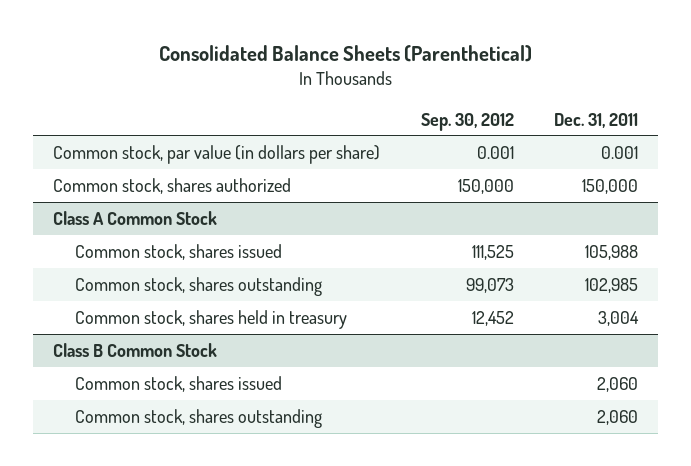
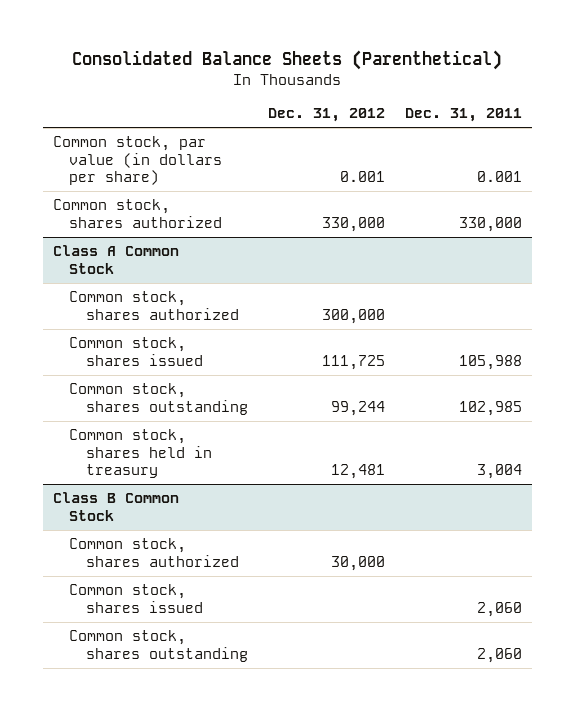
[420,112,514,131] Sep. 30, 2012 -> none
none -> [268,108,386,123] Dec. 31, 2012
[581,178,638,194] 150,000 -> [459,216,523,232] 330,000
none -> [69,291,240,320] Common stock, shares authorized
none -> [69,538,240,567] Common stock, shares authorized

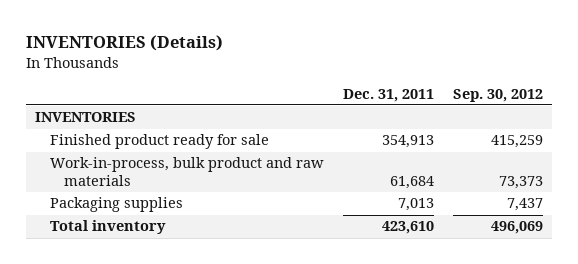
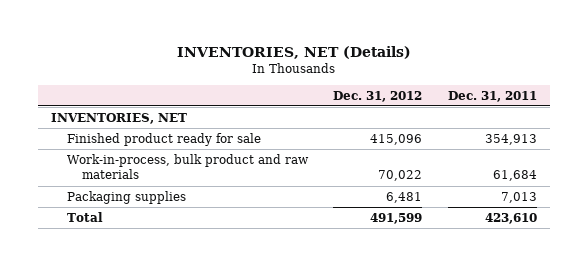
[25,35,223,52] INVENTORIES (Details) -> [177,45,412,59] INVENTORIES, NET (Details)
[452,88,543,102] Sep. 30, 2012 -> none
none -> [333,90,423,102] Dec. 31, 2012
[35,112,137,123] INVENTORIES -> [50,112,187,124] INVENTORIES, NET
[49,220,166,235] Total inventory -> [66,211,103,222] Total

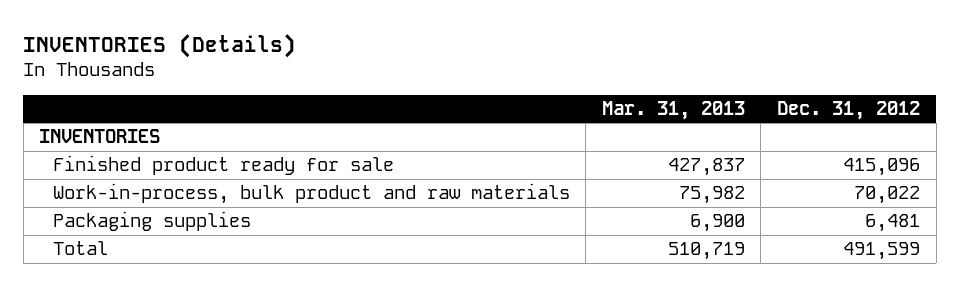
[177,45,412,59] INVENTORIES, NET (Details) -> [23,33,297,58] INVENTORIES (Details)
[448,90,538,102] Dec. 31, 2011 -> none
none -> [601,100,745,120] Mar. 31, 2013
[50,112,187,124] INVENTORIES, NET -> [39,129,161,144] INVENTORIES

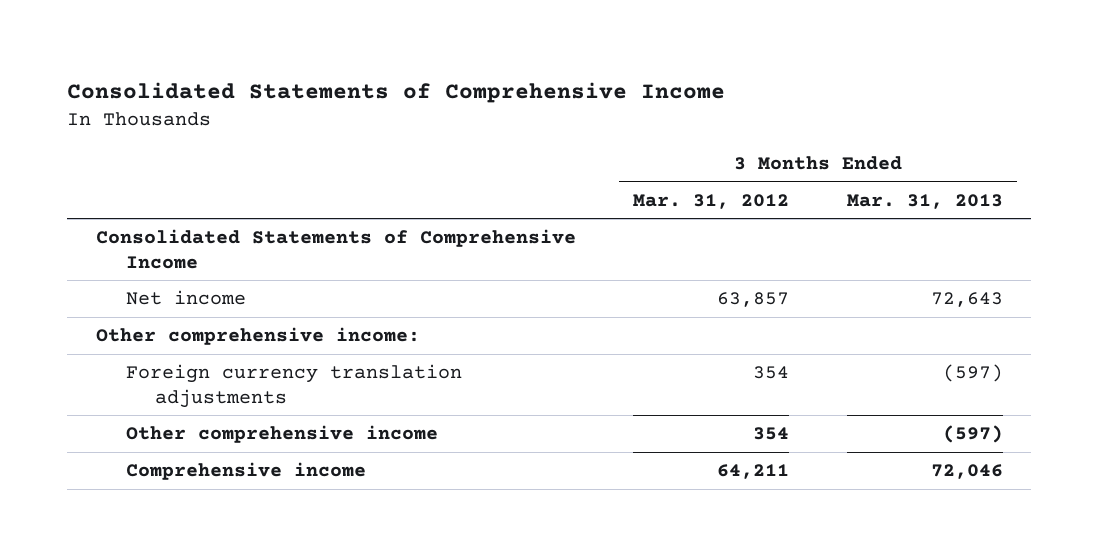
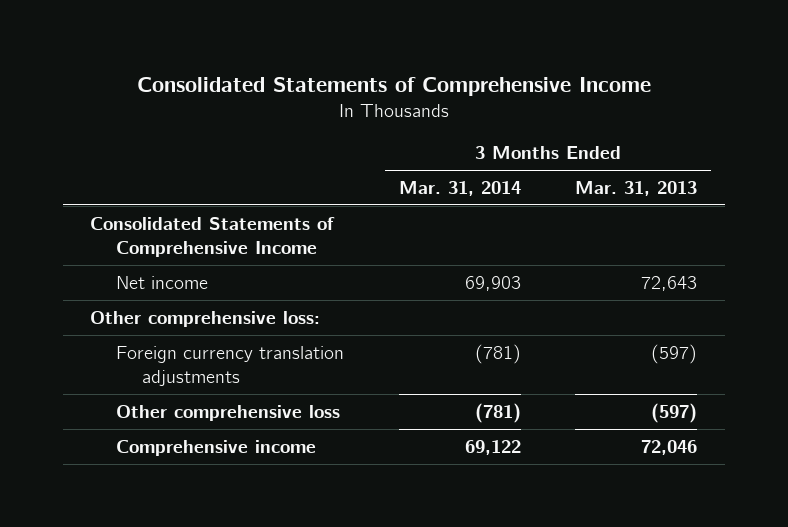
[633,193,790,209] Mar. 31, 2012 -> none
none -> [398,181,521,197] Mar. 31, 2014
[95,327,420,346] Other comprehensive income: -> [90,310,321,327] Other comprehensive loss:
[125,425,438,444] Other comprehensive income -> [116,404,341,421] Other comprehensive loss

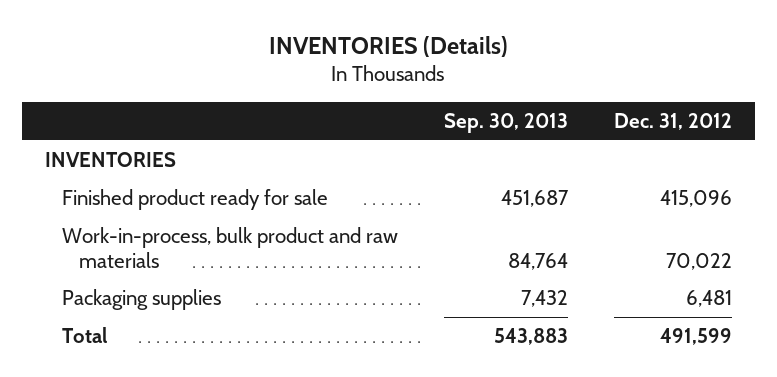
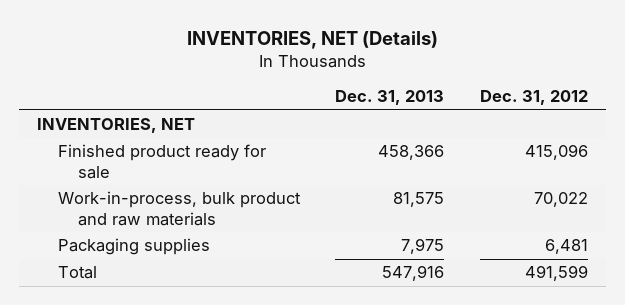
[269,35,509,57] INVENTORIES (Details) -> [186,30,438,49] INVENTORIES, NET (Details)
[443,112,568,133] Sep. 30, 2013 -> none
none -> [335,90,445,106] Dec. 31, 2013
[44,152,176,168] INVENTORIES -> [37,118,196,134] INVENTORIES, NET

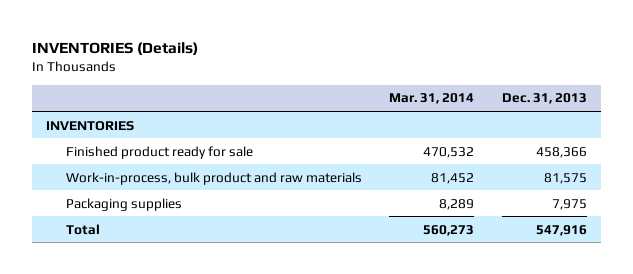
[186,30,438,49] INVENTORIES, NET (Details) -> [32,42,199,56] INVENTORIES (Details)
[480,90,589,106] Dec. 31, 2012 -> none
none -> [389,93,475,105] Mar. 31, 2014
[37,118,196,134] INVENTORIES, NET -> [46,120,135,131] INVENTORIES

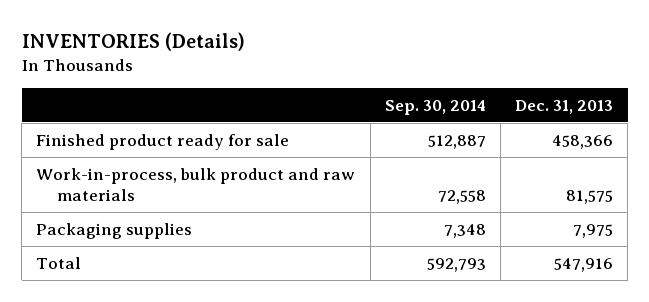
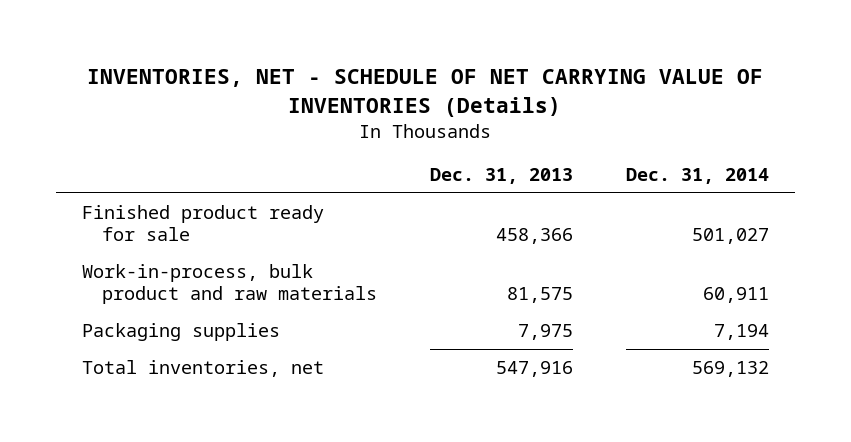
[21,32,245,52] INVENTORIES (Details) -> [87,69,764,117] INVENTORIES, NET - SCHEDULE OF NET CARRYING VALUE OF INVENTORIES (Details)
[384,99,486,115] Sep. 30, 2014 -> none
none -> [625,168,769,185] Dec. 31, 2014
[36,256,82,269] Total -> [82,359,325,377] Total inventories, net

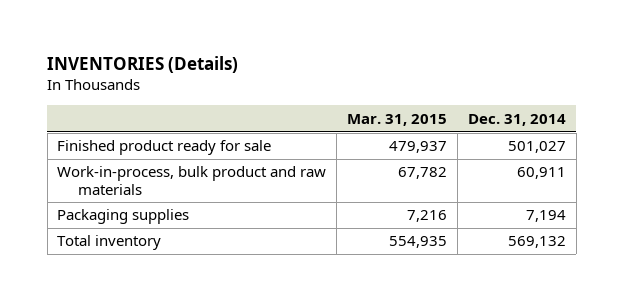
[87,69,764,117] INVENTORIES, NET - SCHEDULE OF NET CARRYING VALUE OF INVENTORIES (Details) -> [47,56,239,74] INVENTORIES (Details)
[429,168,573,185] Dec. 31, 2013 -> none
none -> [347,113,448,126] Mar. 31, 2015
[82,359,325,377] Total inventories, net -> [57,235,162,251] Total inventory

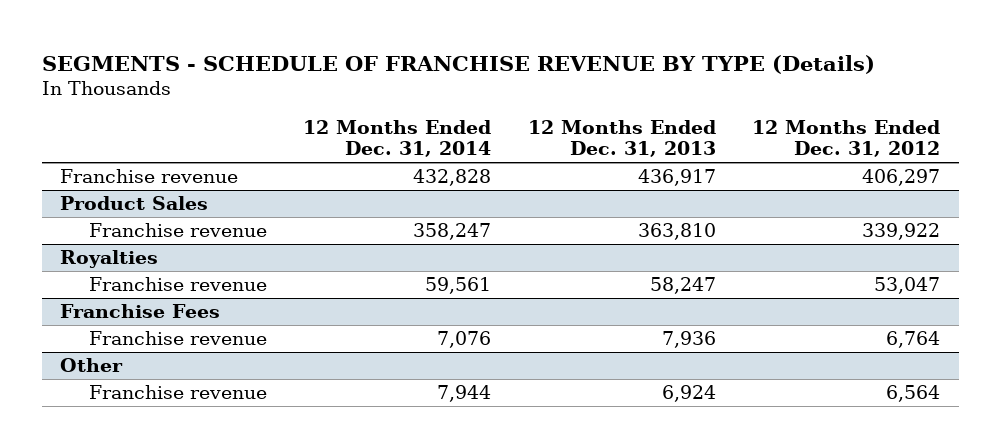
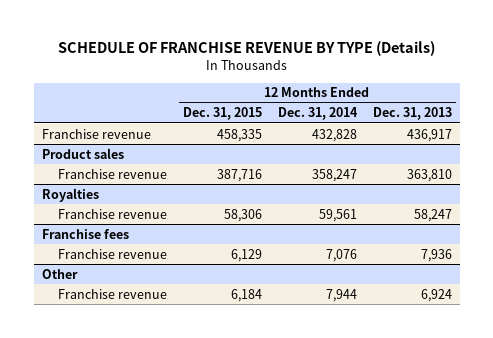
[42,54,876,74] SEGMENTS - SCHEDULE OF FRANCHISE REVENUE BY TYPE (Details) -> [57,41,435,57] SCHEDULE OF FRANCHISE REVENUE BY TYPE (Details)
[752,119,941,158] 12 Months Ended Dec. 31, 2012 -> none
none -> [183,107,263,121] Dec. 31, 2015
[60,195,209,210] Product Sales -> [41,147,124,159] Product sales
[60,303,221,318] Franchise Fees -> [41,228,129,239] Franchise fees

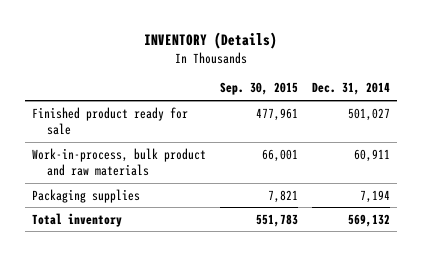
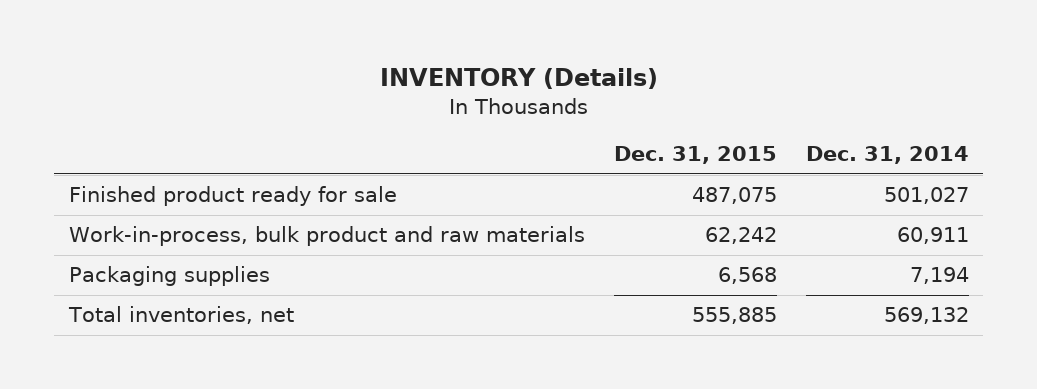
[220,82,299,96] Sep. 30, 2015 -> none
none -> [613,146,777,165] Dec. 31, 2015
[32,212,123,227] Total inventory -> [67,306,294,325] Total inventories, net

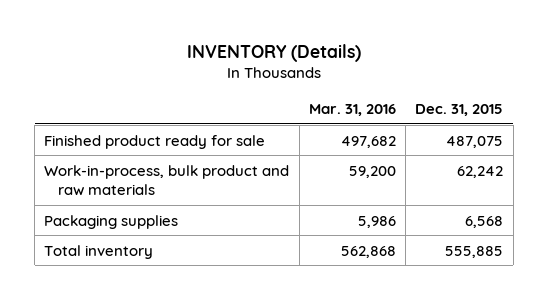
[805,146,969,165] Dec. 31, 2014 -> none
none -> [308,103,396,116] Mar. 31, 2016
[67,306,294,325] Total inventories, net -> [44,244,154,259] Total inventory

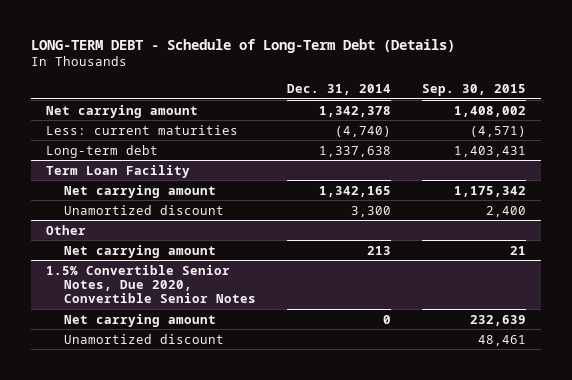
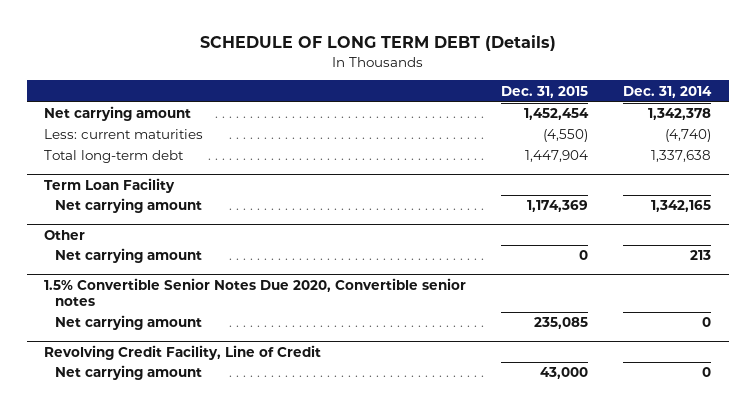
[30,38,455,53] LONG-TERM DEBT - Schedule of Long-Term Debt (Details) -> [199,35,556,52] SCHEDULE OF LONG TERM DEBT (Details)
[422,84,527,97] Sep. 30, 2015 -> none
none -> [501,85,589,98] Dec. 31, 2015
[46,144,159,158] Long-term debt -> [44,150,185,164] Total long-term debt
[64,204,225,215] Unamortized discount -> none
[46,264,257,304] 1.5% Convertible Senior Notes, Due 2020, Convertible Senior Notes -> [44,277,467,307] 1.5% Convertible Senior Notes Due 2020, Convertible senior notes
[64,333,225,344] Unamortized discount -> none
none -> [44,344,322,360] Revolving Credit Facility, Line of Credit
none -> [55,365,203,381] Net carrying amount

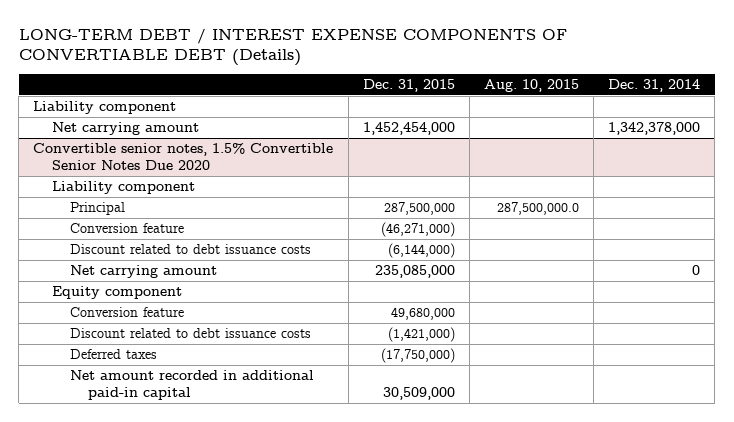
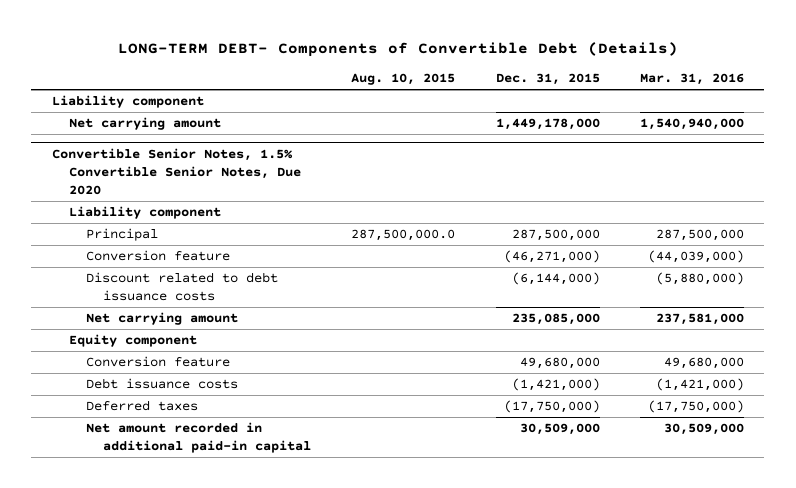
[18,27,567,67] LONG-TERM DEBT / INTEREST EXPENSE COMPONENTS OF CONVERTIABLE DEBT (Details) -> [117,42,678,58] LONG-TERM DEBT- Components of Convertible Debt (Details)
[608,79,701,93] Dec. 31, 2014 -> none
none -> [640,73,745,86] Mar. 31, 2016
[362,122,455,136] 1,452,454,000 -> [495,118,600,131] 1,449,178,000
[33,143,334,170] Convertible senior notes, 1.5% Convertible Senior Notes Due 2020 -> [51,148,301,195] Convertible Senior Notes, 1.5% Convertible Senior Notes, Due 2020
[69,328,311,339] Discount related to debt issuance costs -> [85,378,238,390] Debt issuance costs

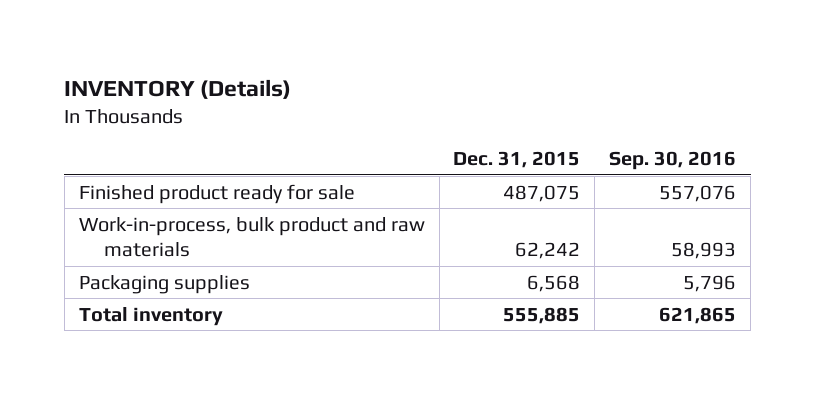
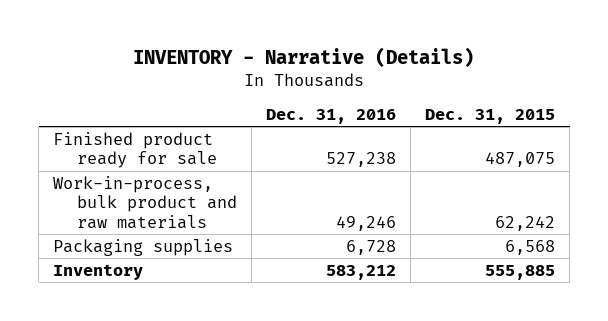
[64,78,292,99] INVENTORY (Details) -> [133,46,475,67] INVENTORY - Narrative (Details)
[609,151,737,171] Sep. 30, 2016 -> none
none -> [266,108,397,124] Dec. 31, 2016
[78,306,223,326] Total inventory -> [52,263,143,280] Inventory

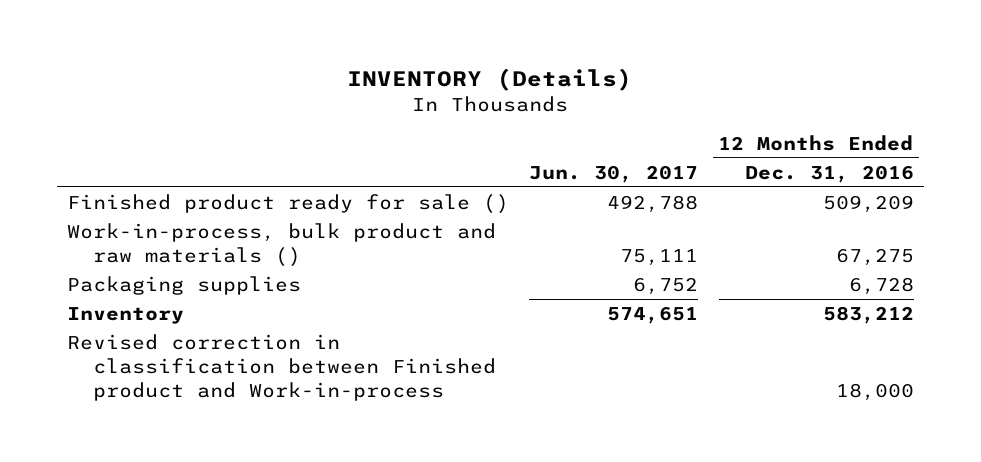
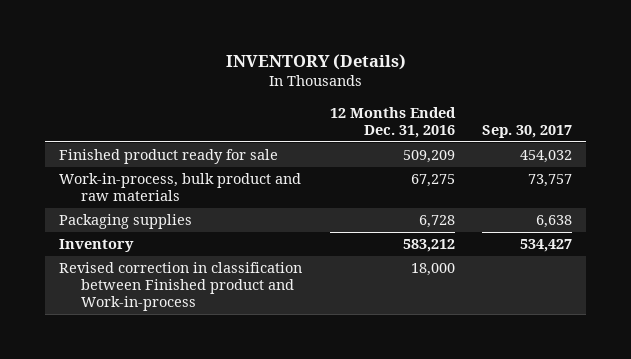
[529,164,699,183] Jun. 30, 2017 -> none
none -> [482,124,573,138] Sep. 30, 2017
[67,193,510,214] Finished product ready for sale () -> [58,149,278,165] Finished product ready for sale
[67,222,497,267] Work-in-process, bulk product and raw materials () -> [58,173,301,202] Work-in-process, bulk product and raw materials

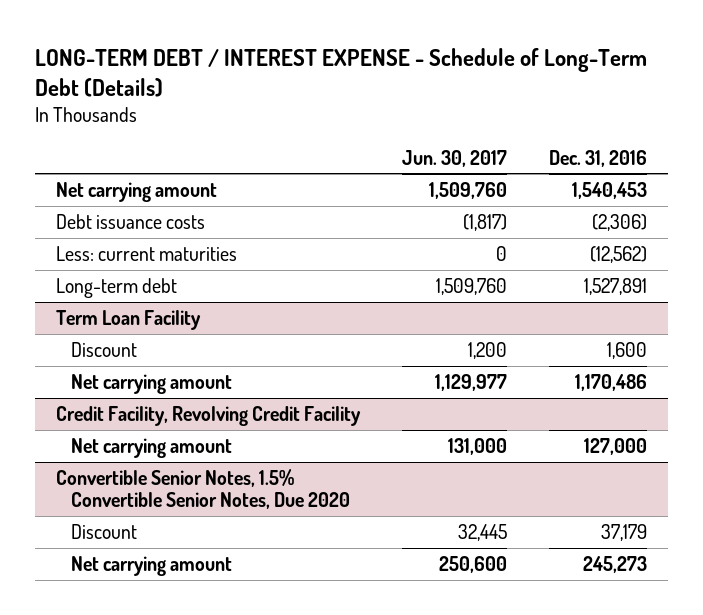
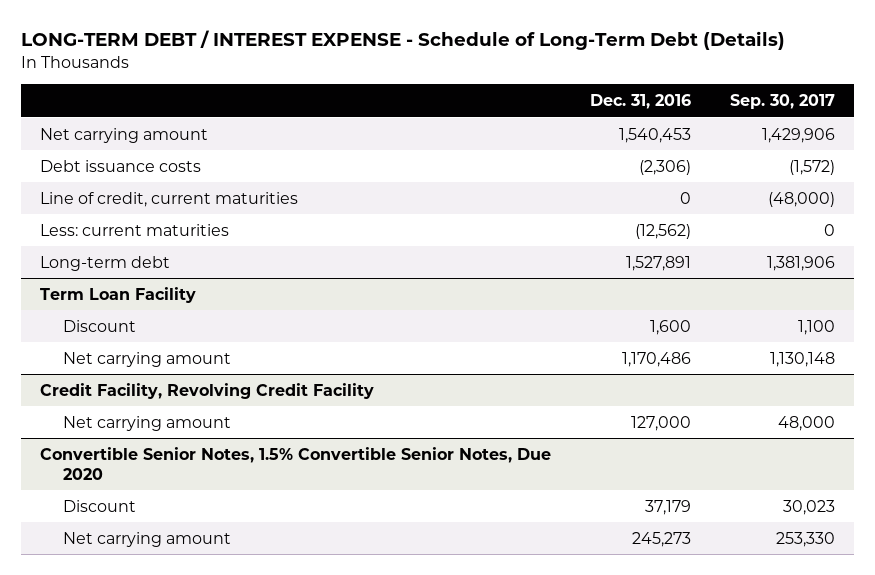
[401,149,507,167] Jun. 30, 2017 -> none
none -> [729,94,835,110] Sep. 30, 2017
none -> [40,191,299,207] Line of credit, current maturities

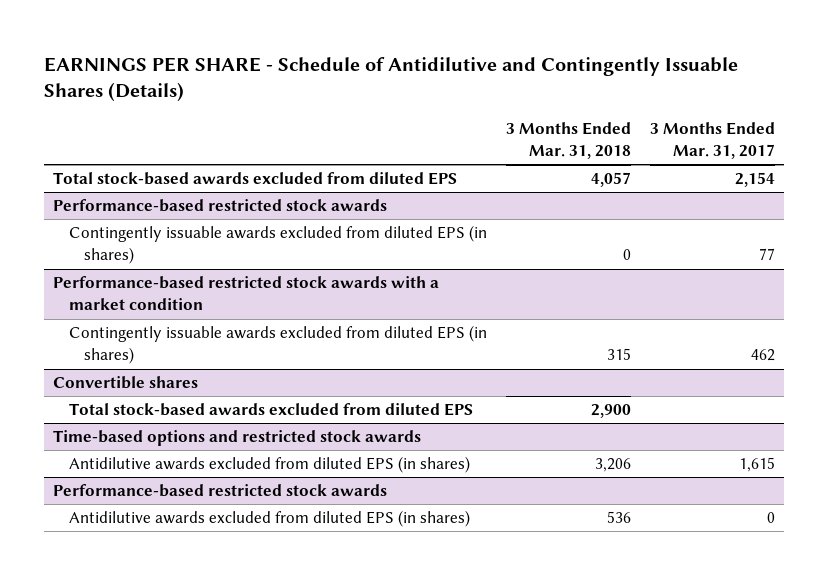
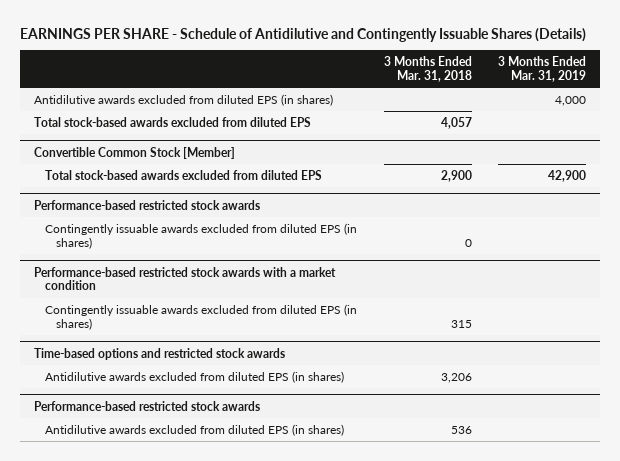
[649,121,775,160] 3 Months Ended Mar. 31, 2017 -> none
none -> [498,56,587,82] 3 Months Ended Mar. 31, 2019
none -> [33,93,333,106] Antidilutive awards excluded from diluted EPS (in shares)
none -> [33,146,235,159] Convertible Common Stock [Member]
none -> [44,169,322,180] Total stock-based awards excluded from diluted EPS
[53,376,199,390] Convertible shares -> none
[68,403,473,417] Total stock-based awards excluded from diluted EPS -> none

